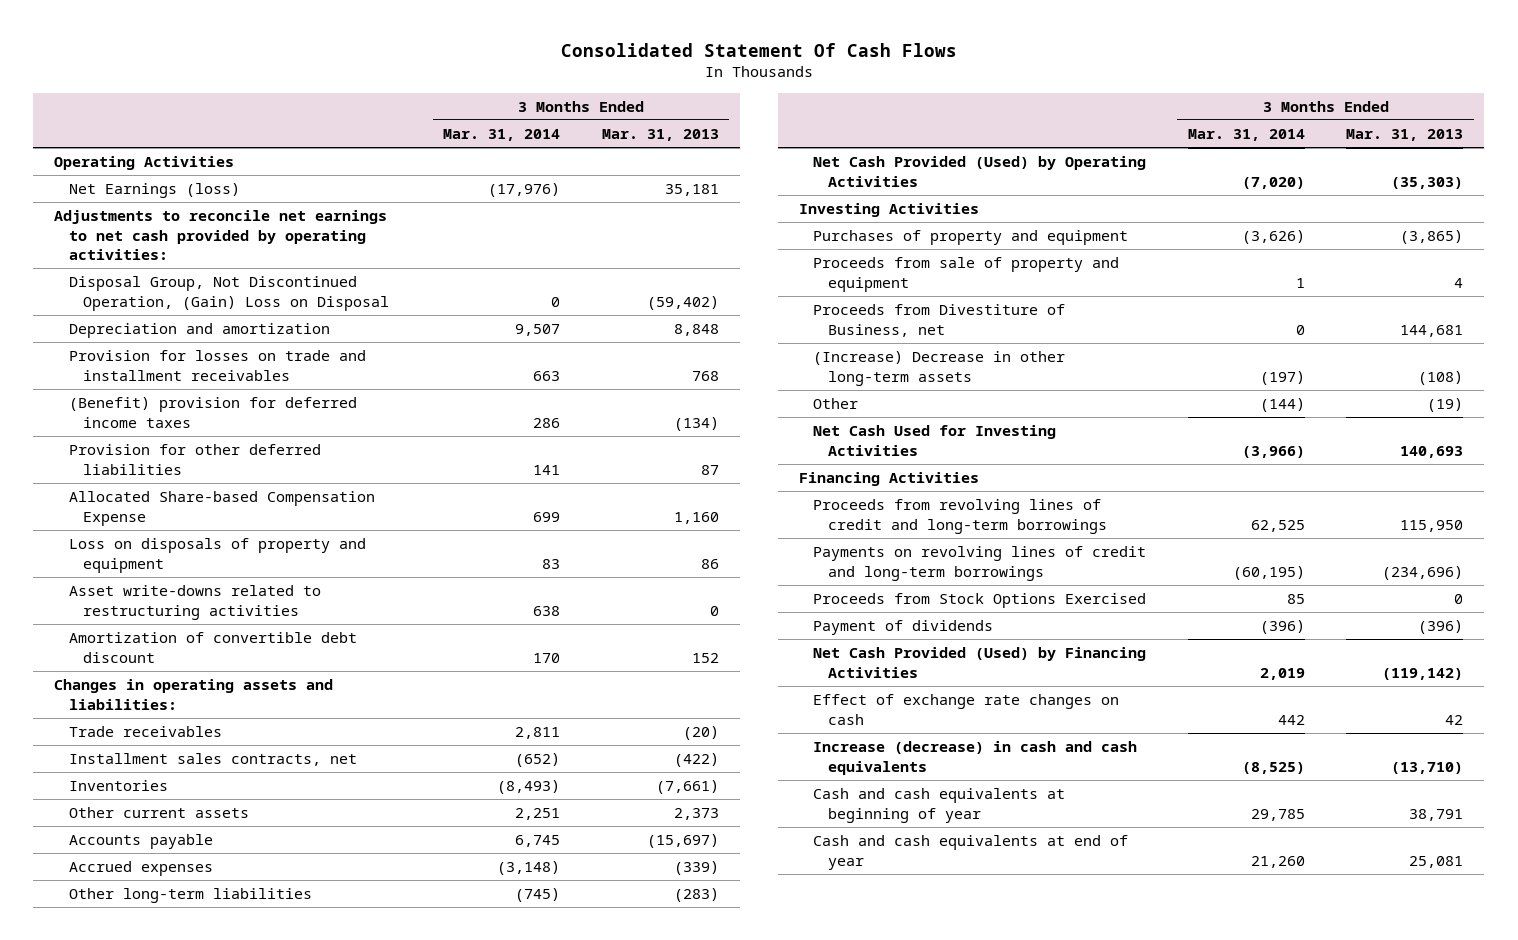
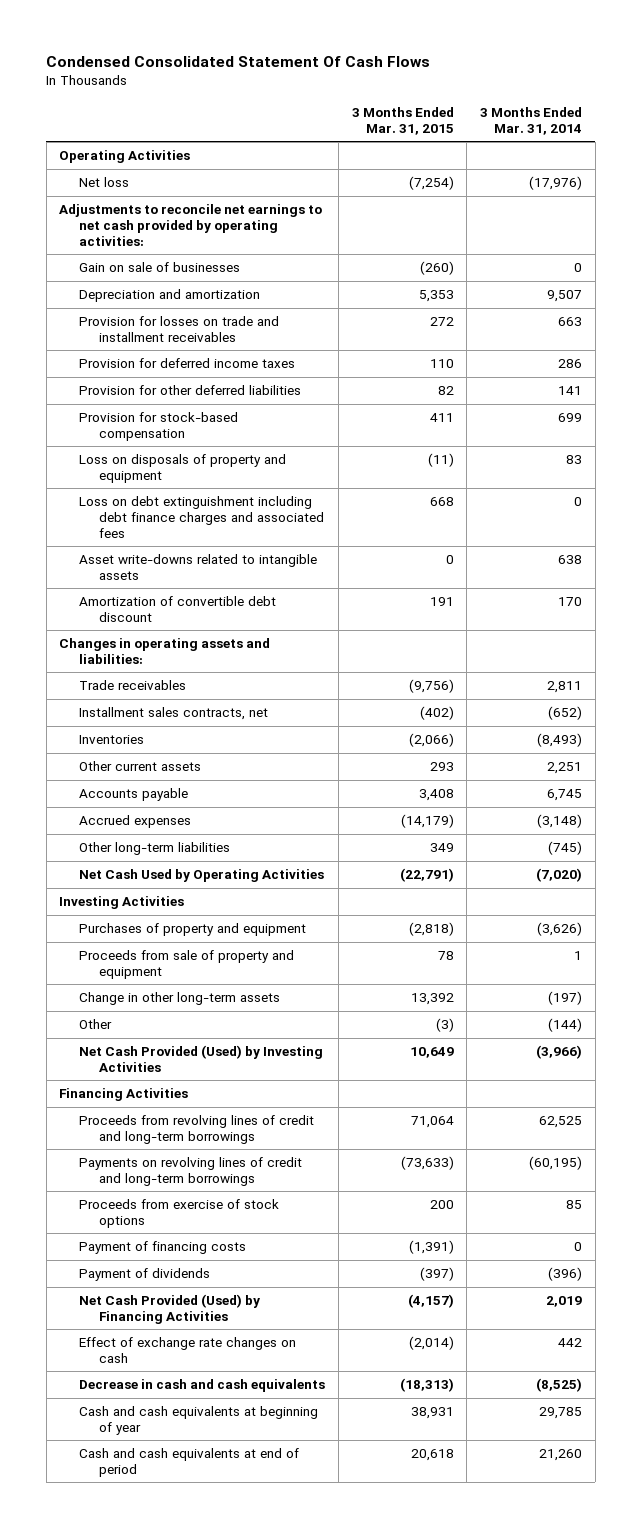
[560,42,957,57] Consolidated Statement Of Cash Flows -> [46,56,431,68] Condensed Consolidated Statement Of Cash Flows
[602,128,720,141] Mar. 31, 2013 -> none
none -> [351,106,454,135] 3 Months Ended Mar. 31, 2015
[68,183,240,199] Net Earnings (loss) -> [79,177,130,188] Net loss
[68,276,390,311] Disposal Group, Not Discontinued Operation, (Gain) Loss on Disposal -> none
none -> [79,262,241,273] Gain on sale of businesses
[68,397,357,428] (Benefit) provision for deferred income taxes -> [79,358,296,369] Provision for deferred income taxes
[68,491,375,526] Allocated Share-based Compensation Expense -> [79,412,239,442] Provision for stock-based compensation
none -> [79,496,325,538] Loss on debt extinguishment including debt finance charges and associated fees
[68,585,321,620] Asset write-downs related to restructuring activities -> [79,554,318,581] Asset write-downs related to intangible assets
[813,156,1147,187] Net Cash Provided (Used) by Operating Activities -> [79,869,325,883] Net Cash Used by Operating Activities
[813,304,1066,337] Proceeds from Divestiture of Business, net -> none
[813,351,1066,386] (Increase) Decrease in other long-term assets -> [79,992,281,1006] Change in other long-term assets
[813,425,1057,456] Net Cash Used for Investing Activities -> [79,1045,324,1073] Net Cash Provided (Used) by Investing Activities
[813,593,1147,609] Proceeds from Stock Options Exercised -> [79,1199,280,1229] Proceeds from exercise of stock options
none -> [79,1241,247,1255] Payment of financing costs
[813,741,1138,775] Increase (decrease) in cash and cash equivalents -> [79,1379,326,1393] Decrease in cash and cash equivalents
[813,835,1129,870] Cash and cash equivalents at end of year -> [79,1448,300,1478] Cash and cash equivalents at end of period

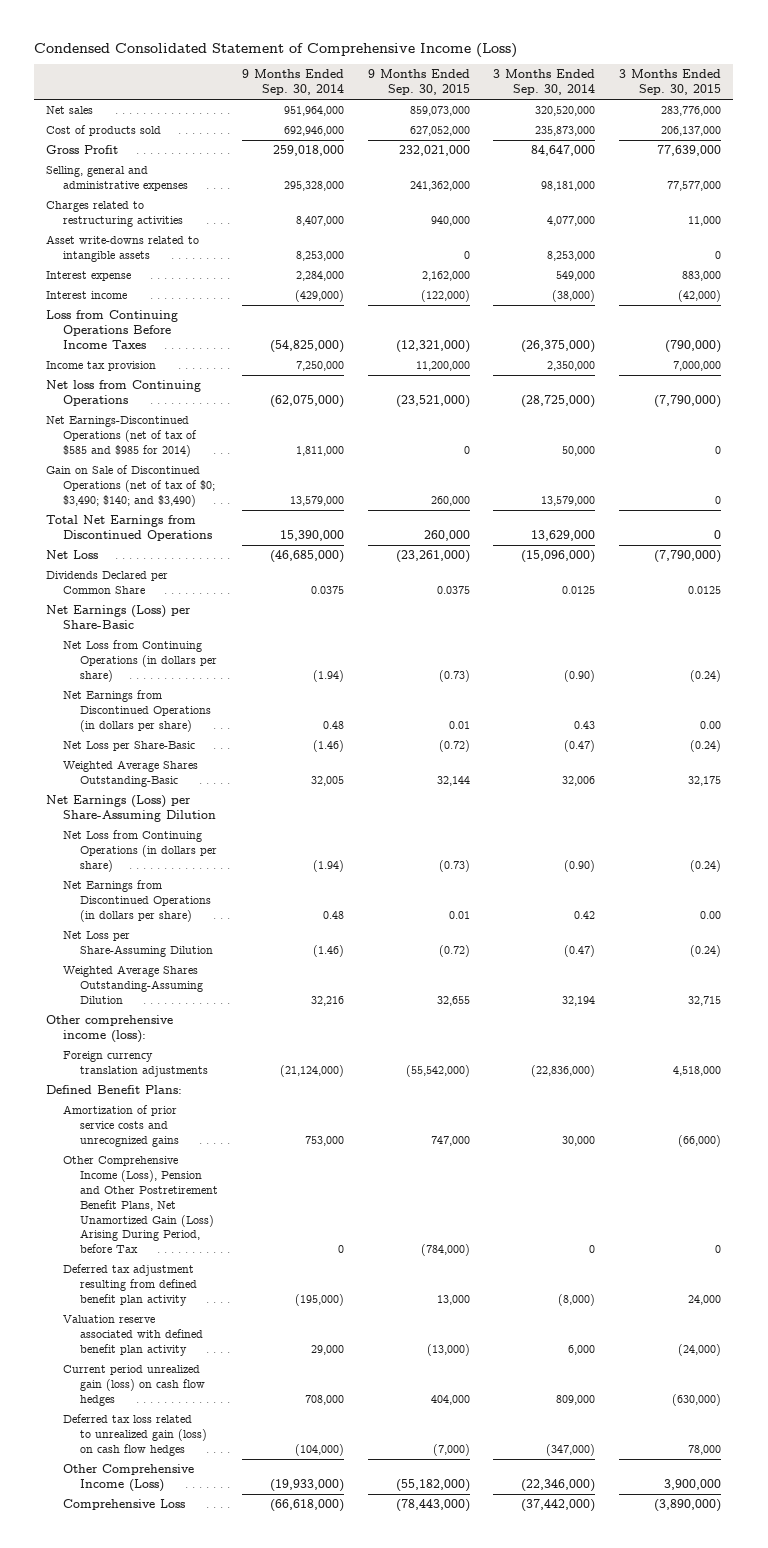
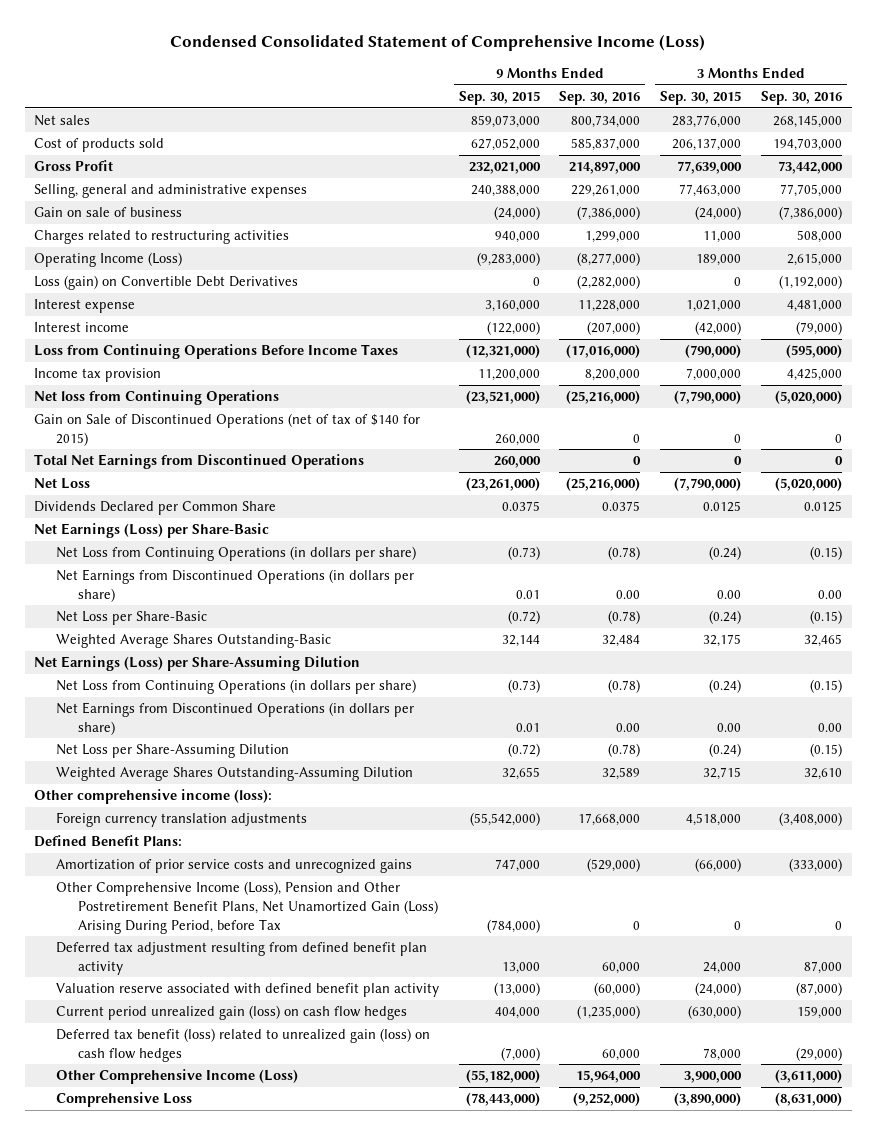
[241,69,344,96] 9 Months Ended Sep. 30, 2014 -> none
[493,69,596,96] 3 Months Ended Sep. 30, 2014 -> none
none -> [559,91,641,106] Sep. 30, 2016
none -> [760,91,842,106] Sep. 30, 2016
[409,180,470,191] 241,362,000 -> [470,185,540,198] 240,388,000
[667,180,722,191] 77,577,000 -> [679,184,742,198] 77,463,000
none -> [34,207,183,218] Gain on sale of business
[46,234,200,262] Asset write-downs related to intangible assets -> none
none -> [34,252,183,268] Operating Income (Loss)
none -> [34,275,299,291] Loss (gain) on Convertible Debt Derivatives
[421,270,470,281] 2,162,000 -> [484,300,540,313] 3,160,000
[682,270,722,281] 883,000 -> [686,300,742,313] 1,021,000
[46,415,198,457] Net Earnings-Discontinued Operations (net of tax of $585 and $985 for 2014) -> none
[46,464,216,507] Gain on Sale of Discontinued Operations (net of tax of $0; $3,490; $140; and $3,490) -> [34,413,421,446] Gain on Sale of Discontinued Operations (net of tax of $140 for 2015)
[63,1413,207,1456] Deferred tax loss related to unrealized gain (loss) on cash flow hedges -> [56,1028,431,1062] Deferred tax benefit (loss) related to unrealized gain (loss) on cash flow hedges

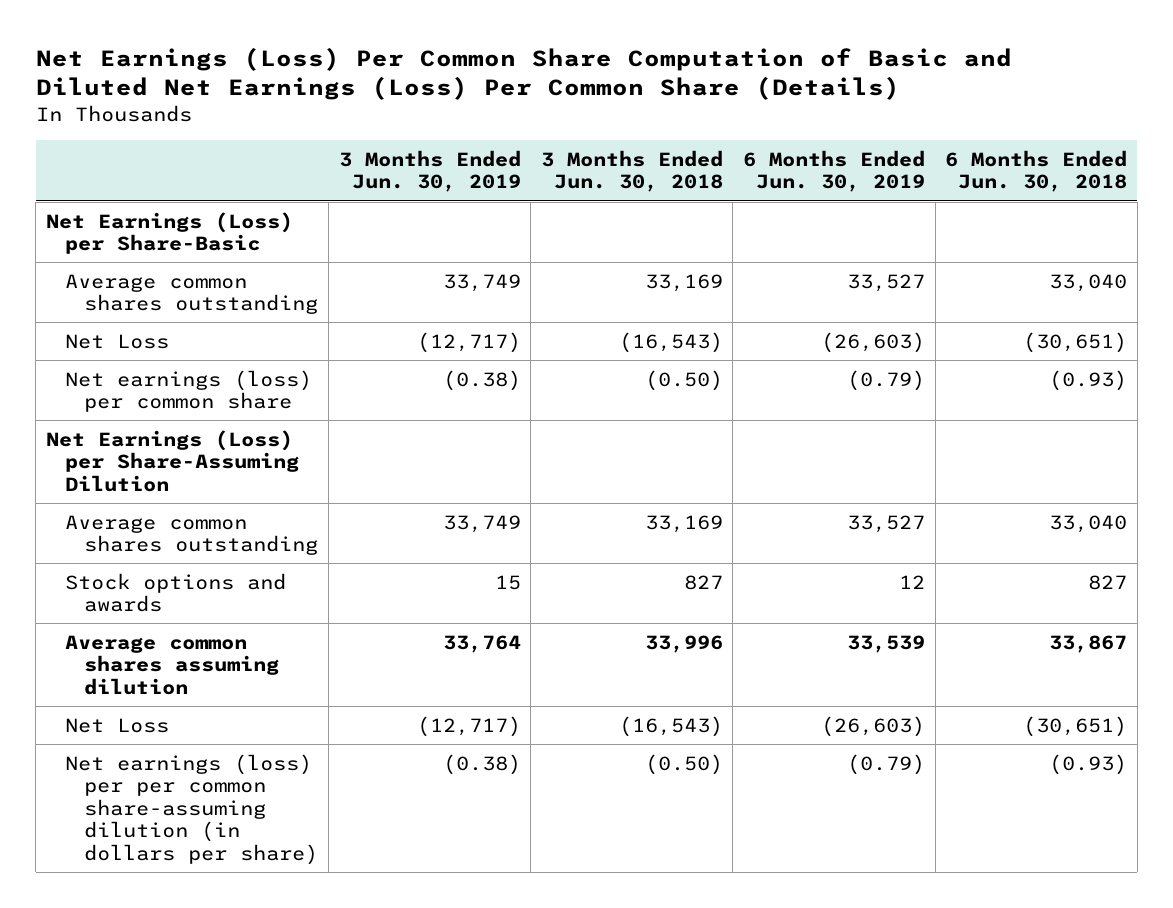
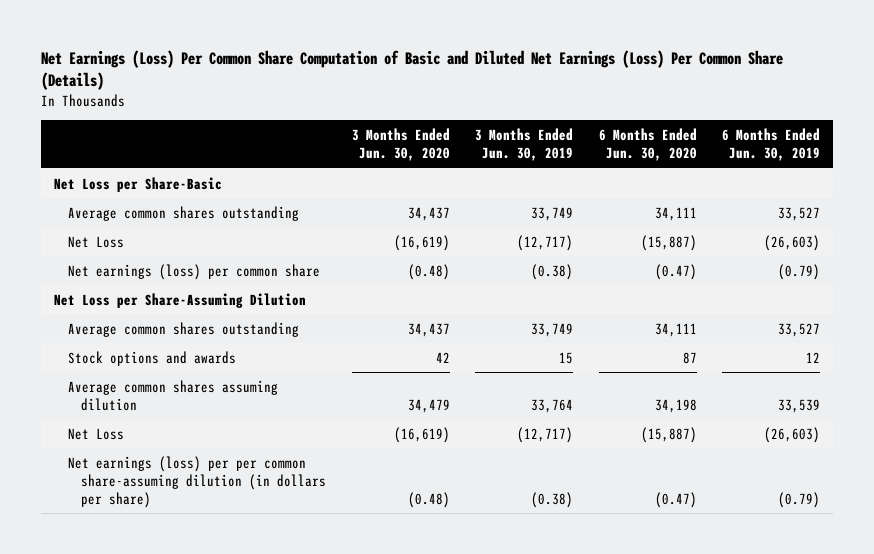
[540,149,723,193] 3 Months Ended Jun. 30, 2018 -> none
[945,149,1128,193] 6 Months Ended Jun. 30, 2018 -> none
none -> [351,128,450,162] 3 Months Ended Jun. 30, 2020
none -> [598,128,697,162] 6 Months Ended Jun. 30, 2020
[46,211,294,255] Net Earnings (Loss) per Share-Basic -> [53,176,222,192] Net Loss per Share-Basic
[46,429,300,492] Net Earnings (Loss) per Share-Assuming Dilution -> [53,292,306,308] Net Loss per Share-Assuming Dilution

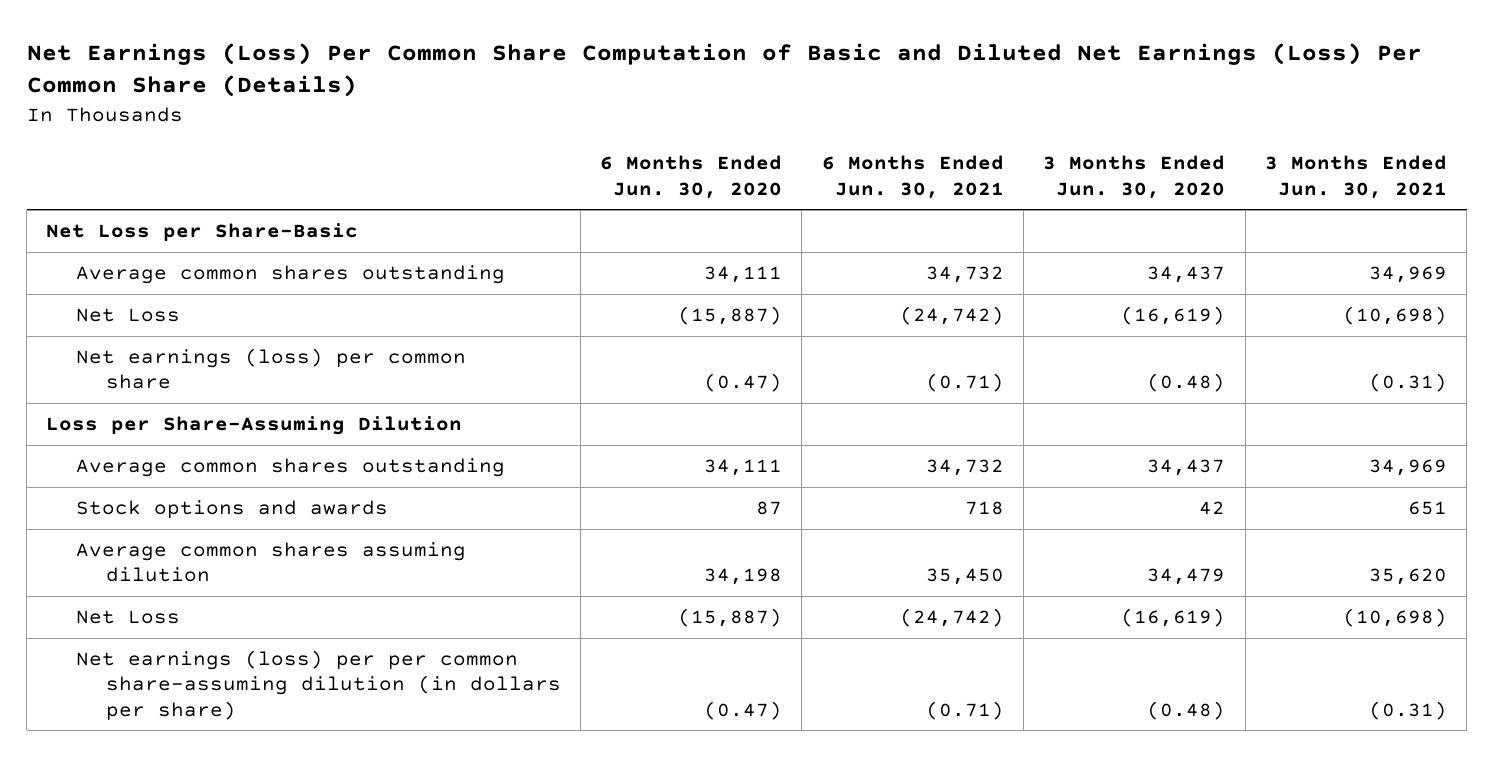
[475,128,574,162] 3 Months Ended Jun. 30, 2019 -> none
[722,128,821,162] 6 Months Ended Jun. 30, 2019 -> none
none -> [821,155,1004,199] 6 Months Ended Jun. 30, 2021
none -> [1264,155,1447,199] 3 Months Ended Jun. 30, 2021
[53,292,306,308] Net Loss per Share-Assuming Dilution -> [46,416,463,436] Loss per Share-Assuming Dilution

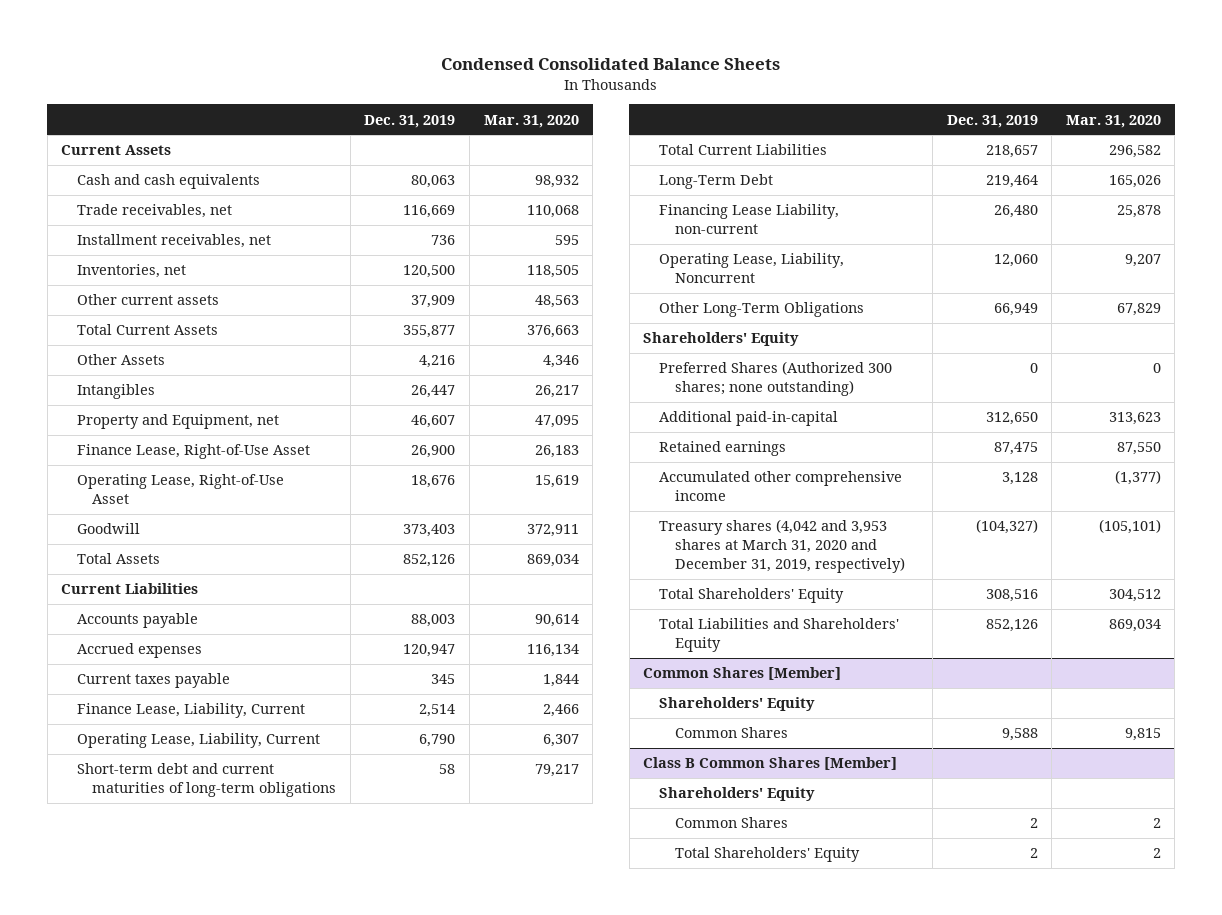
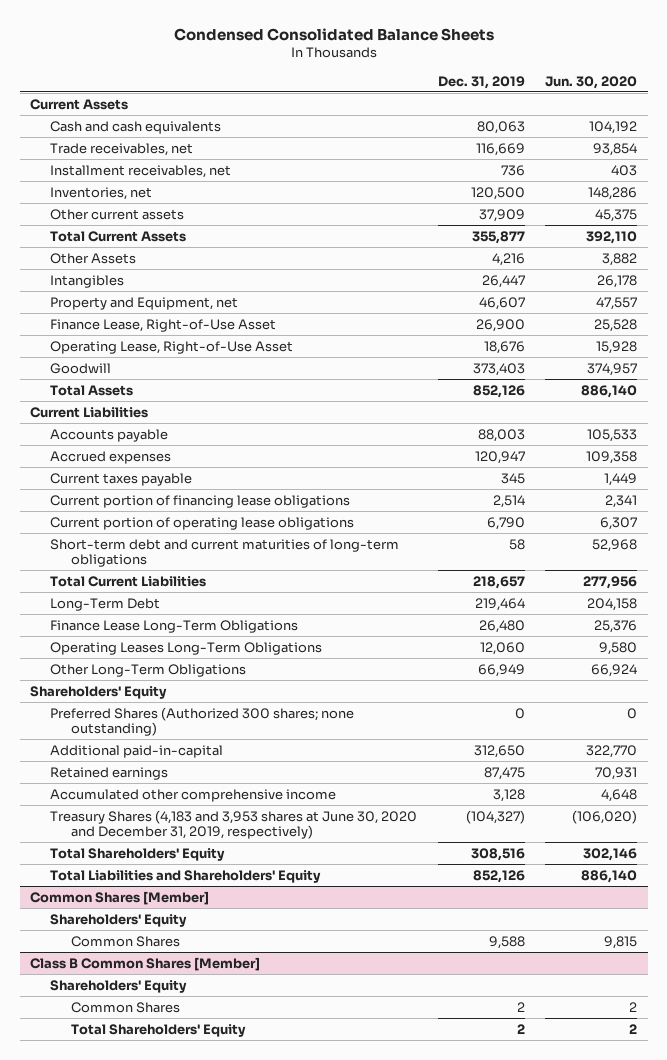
[483,114,579,128] Mar. 31, 2020 -> none
none -> [545,75,638,89] Jun. 30, 2020
[76,703,305,719] Finance Lease, Liability, Current -> [50,494,351,508] Current portion of financing lease obligations
[76,733,320,749] Operating Lease, Liability, Current -> [50,516,355,530] Current portion of operating lease obligations
[658,204,839,235] Financing Lease Liability, non-current -> [50,619,299,633] Finance Lease Long-Term Obligations
[658,253,844,284] Operating Lease, Liability, Noncurrent -> [50,641,323,655] Operating Leases Long-Term Obligations
[658,519,905,573] Treasury shares (4,042 and 3,953 shares at March 31, 2020 and December 31, 2019, respectively) -> [50,809,418,839] Treasury Shares (4,183 and 3,953 shares at June 30, 2020 and December 31, 2019, respectively)

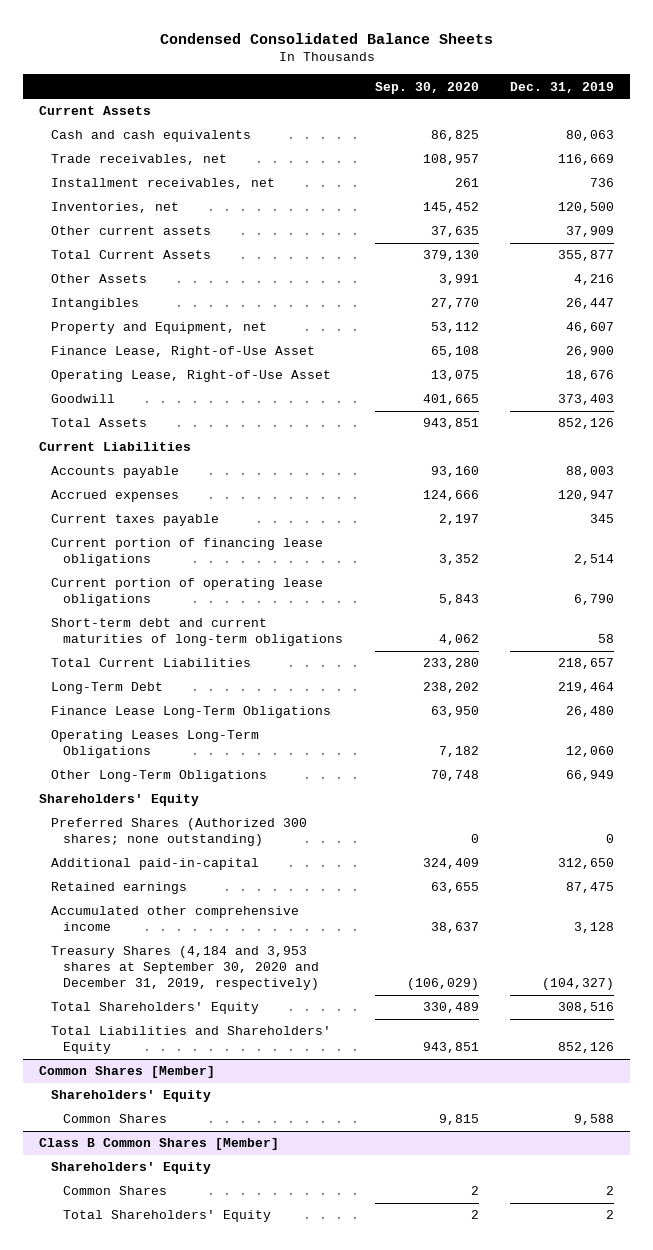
[545,75,638,89] Jun. 30, 2020 -> none
none -> [374,81,479,94] Sep. 30, 2020
[50,809,418,839] Treasury Shares (4,183 and 3,953 shares at June 30, 2020 and December 31, 2019, respectively) -> [50,946,319,991] Treasury Shares (4,184 and 3,953 shares at September 30, 2020 and December 31, 2019, respectively)

